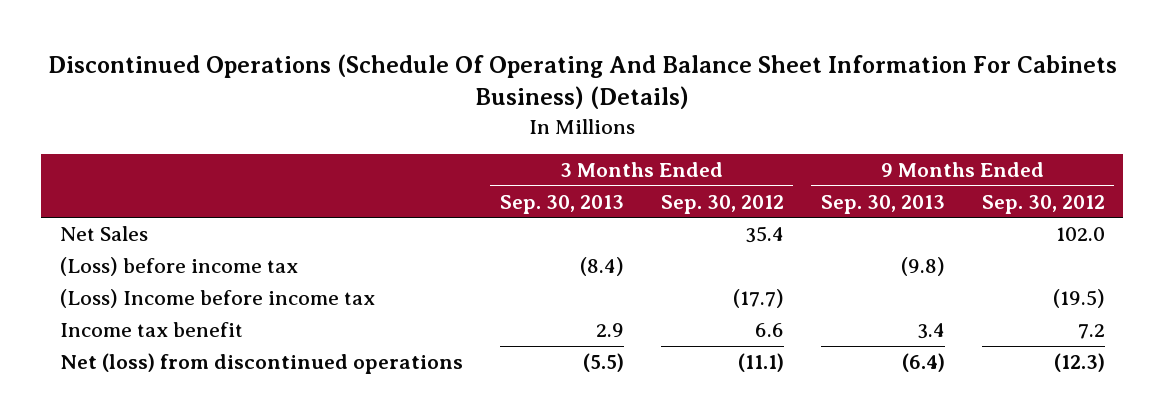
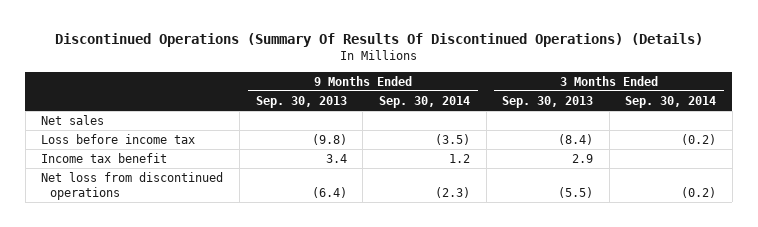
[48,54,1118,110] Discontinued Operations (Schedule Of Operating And Balance Sheet Information For Cabinets Business) (Details) -> [54,32,703,47] Discontinued Operations (Summary Of Results Of Discontinued Operations) (Details)
[660,194,784,214] Sep. 30, 2012 -> none
[981,194,1105,214] Sep. 30, 2012 -> none
none -> [378,95,470,108] Sep. 30, 2014
none -> [625,95,717,108] Sep. 30, 2014
[59,288,375,308] (Loss) Income before income tax -> none
[59,225,148,241] Net Sales -> [41,114,105,125] Net sales
[59,256,298,276] (Loss) before income tax -> [41,133,196,144] Loss before income tax
[59,352,463,374] Net (loss) from discontinued operations -> [41,171,224,200] Net loss from discontinued operations

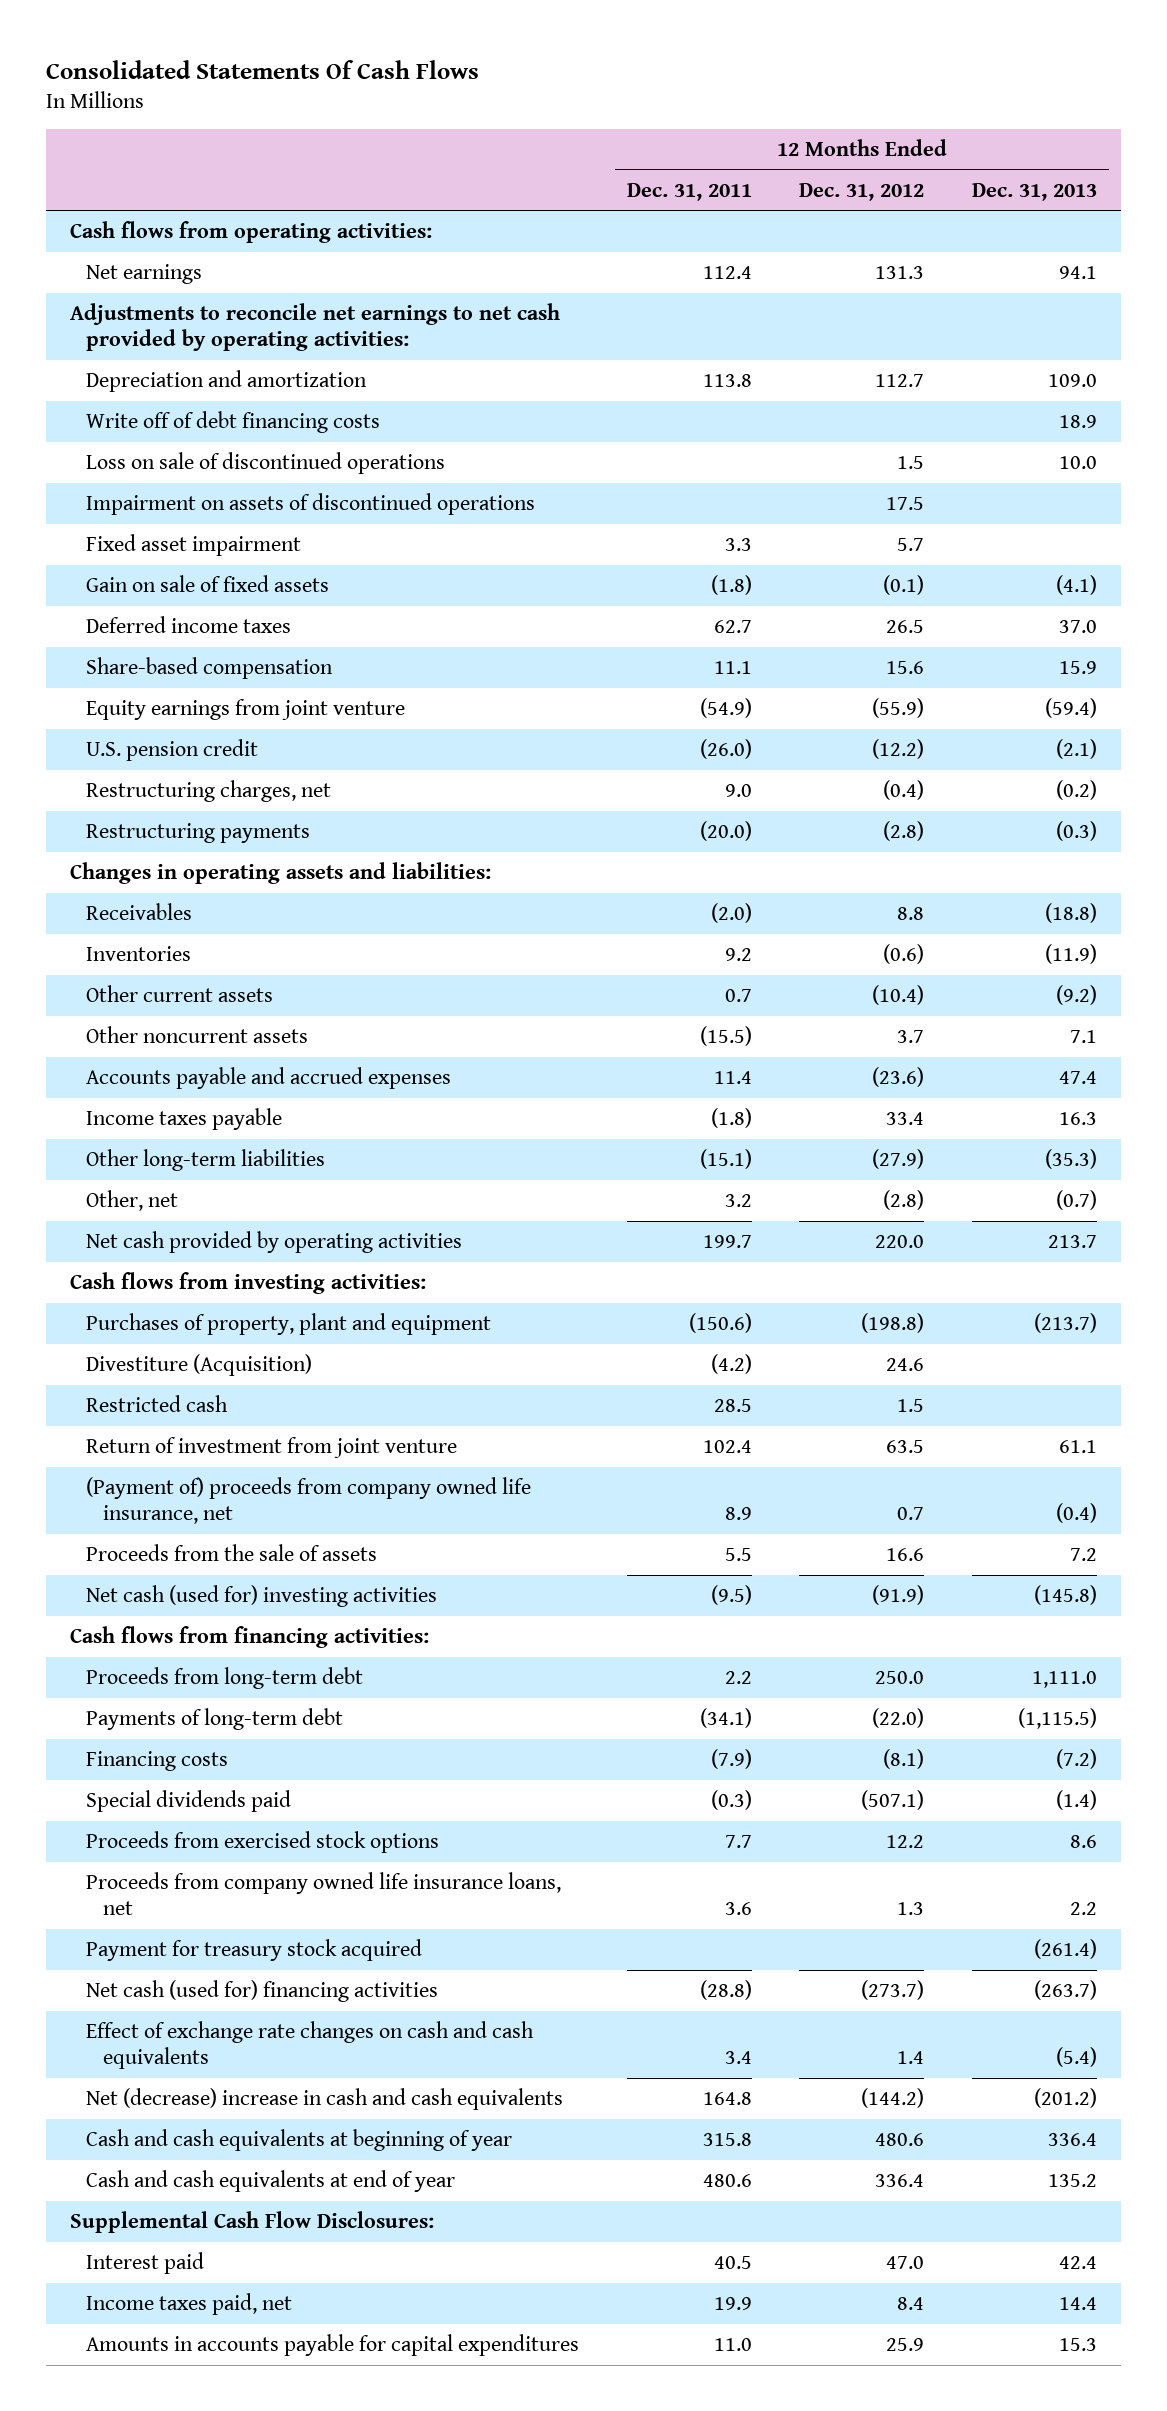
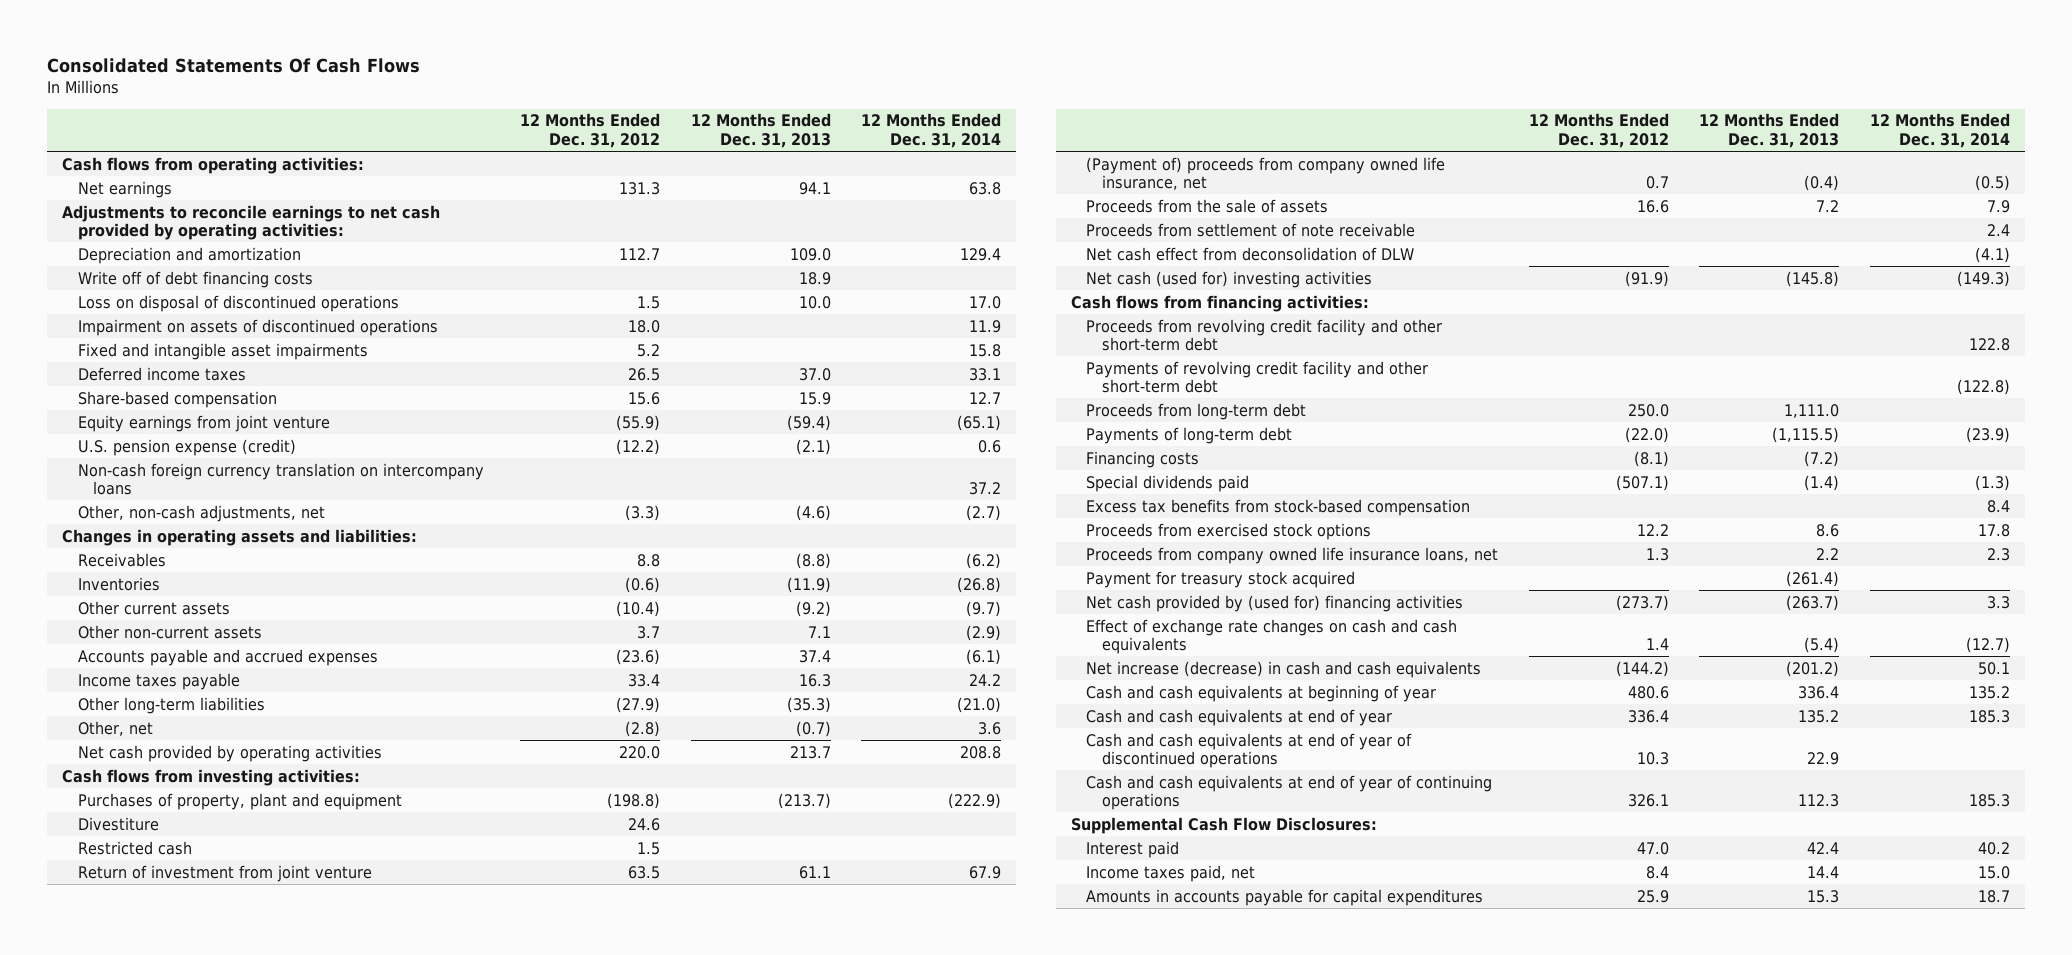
[626,182,752,201] Dec. 31, 2011 -> none
none -> [861,113,1002,148] 12 Months Ended Dec. 31, 2014
[69,302,560,352] Adjustments to reconcile net earnings to net cash provided by operating activities: -> [62,204,441,241] Adjustments to reconcile earnings to net cash provided by operating activities:
[86,574,330,592] Gain on sale of fixed assets -> none
[86,451,446,474] Loss on sale of discontinued operations -> [77,294,399,312] Loss on disposal of discontinued operations
[886,496,925,510] 17.5 -> [628,319,661,333] 18.0
[86,533,302,556] Fixed asset impairment -> [77,342,368,360] Fixed and intangible asset impairments
[897,537,925,551] 5.7 -> [637,343,661,357] 5.2
[86,779,332,802] Restructuring charges, net -> none
[86,822,311,843] Restructuring payments -> none
[86,738,259,761] U.S. pension credit -> [77,438,296,456] U.S. pension expense (credit)
none -> [77,462,484,496] Non-cash foreign currency translation on intercompany loans
none -> [77,504,325,522] Other, non-cash adjustments, net
[1044,902,1097,923] (18.8) -> [795,552,831,569] (8.8)
[86,1025,309,1043] Other noncurrent assets -> [77,624,262,639] Other non-current assets
[1058,1070,1097,1084] 47.4 -> [798,649,831,663] 37.4
[86,1353,313,1376] Divestiture (Acquisition) -> [77,816,159,831] Divestiture
none -> [1086,222,1416,237] Proceeds from settlement of note receivable
none -> [1086,246,1415,261] Net cash effect from deconsolidation of DLW
none -> [1086,318,1443,352] Proceeds from revolving credit facility and other short-term debt
none -> [1086,360,1429,394] Payments of revolving credit facility and other short-term debt
none -> [1086,498,1471,516] Excess tax benefits from stock-based compensation
[86,1979,439,2002] Net cash (used for) financing activities -> [1086,594,1464,612] Net cash provided by (used for) financing activities
[86,2087,564,2110] Net (decrease) increase in cash and cash equivalents -> [1086,660,1482,678] Net increase (decrease) in cash and cash equivalents
none -> [1086,732,1413,769] Cash and cash equivalents at end of year of discontinued operations
none -> [1086,774,1493,811] Cash and cash equivalents at end of year of continuing operations

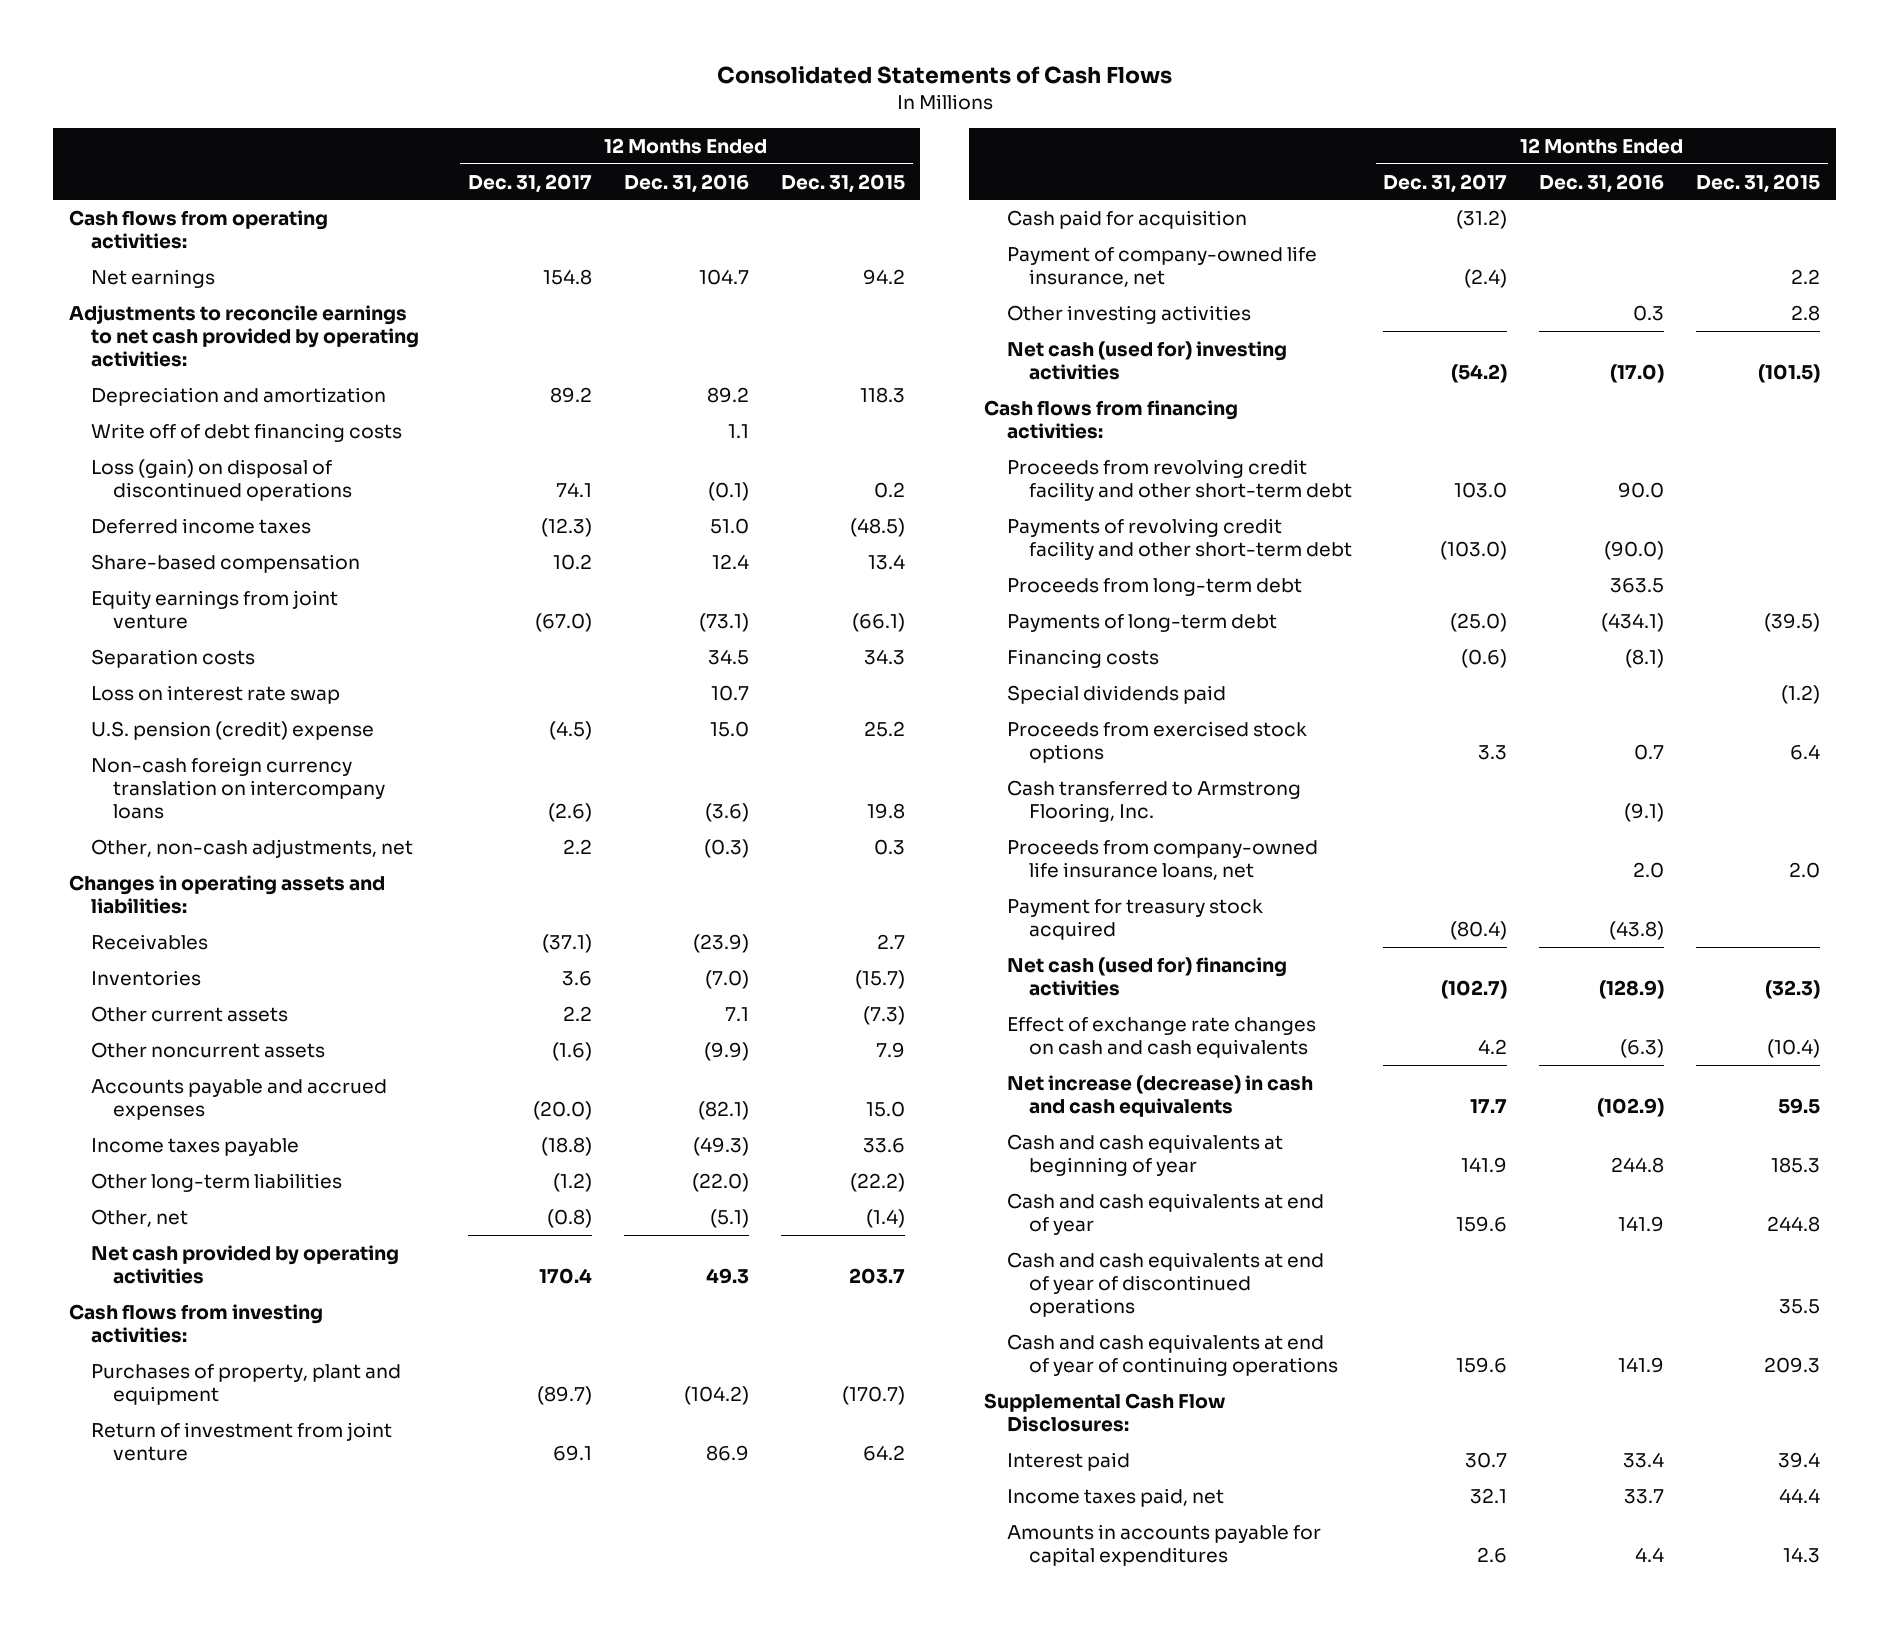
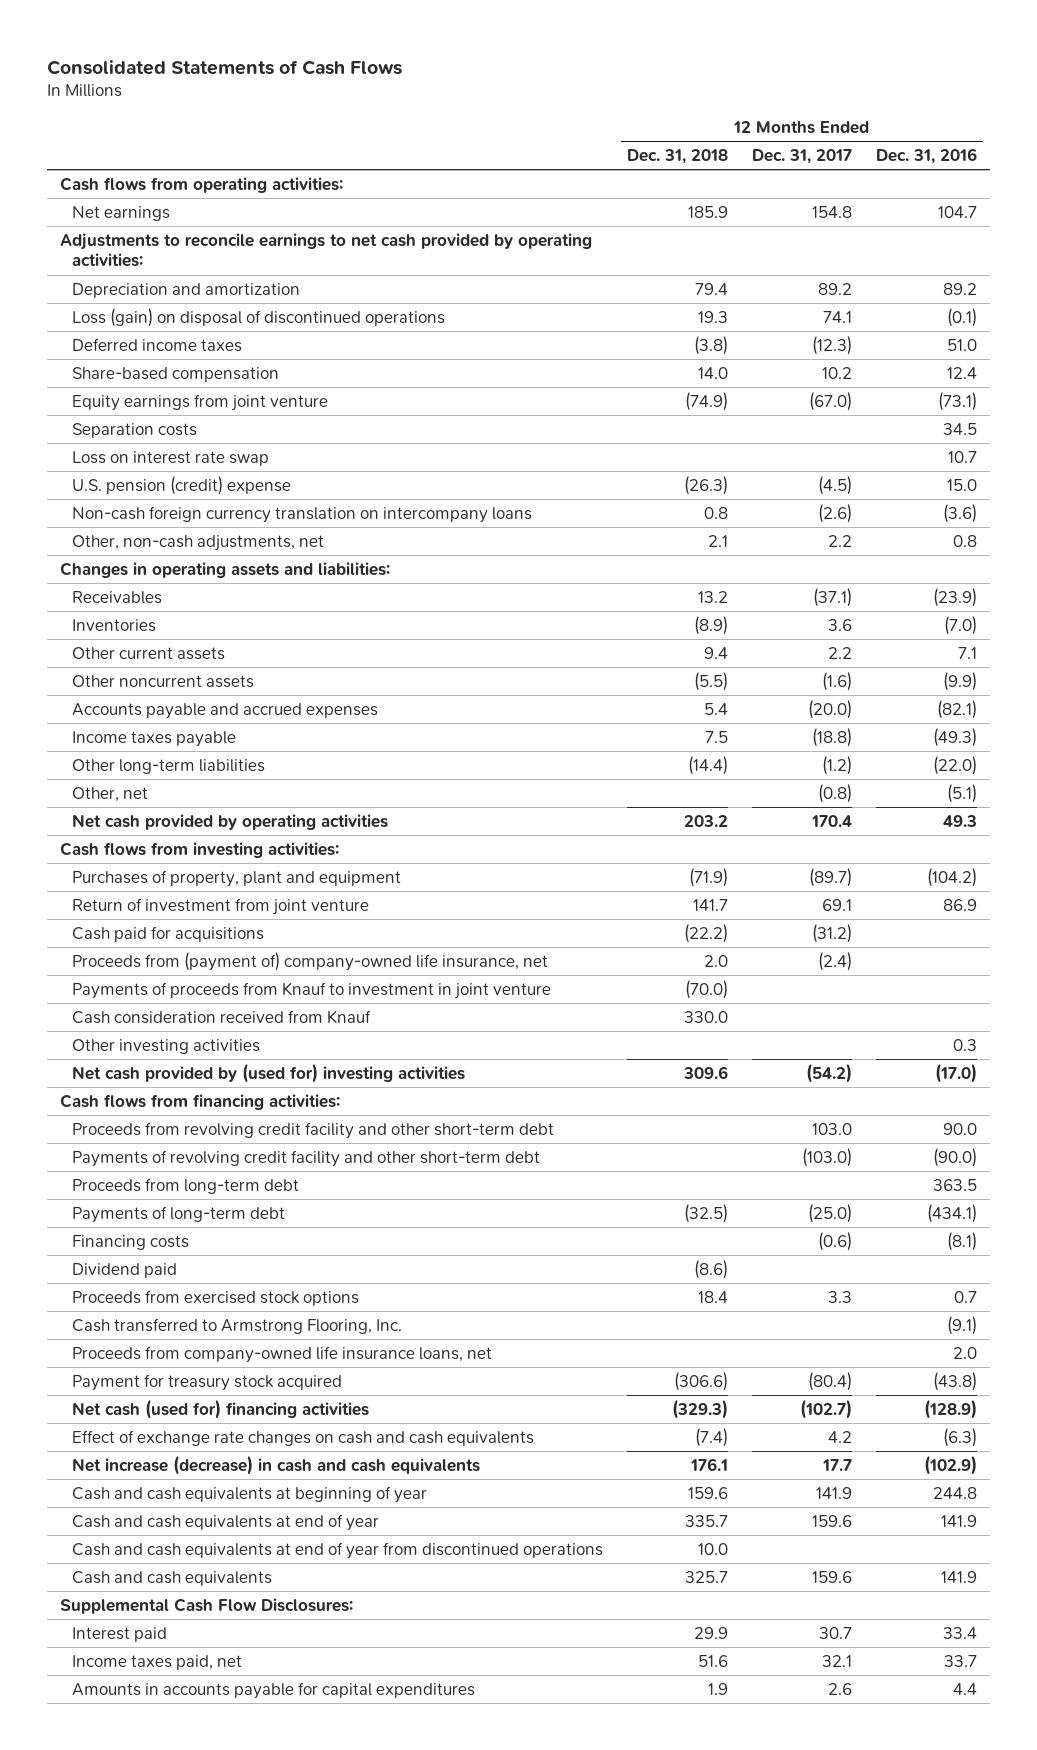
[780,173,905,193] Dec. 31, 2015 -> none
none -> [627,149,729,165] Dec. 31, 2018
[91,422,403,442] Write off of debt financing costs -> none
[703,838,749,858] (0.3) -> [953,534,978,547] 0.8
[1006,209,1247,229] Cash paid for acquisition -> [71,925,264,942] Cash paid for acquisitions
[1006,245,1317,288] Payment of company-owned life insurance, net -> [71,951,548,971] Proceeds from (payment of) company-owned life insurance, net
none -> [71,981,551,999] Payments of proceeds from Knauf to investment in joint venture
none -> [71,1009,371,1024] Cash consideration received from Knauf
[1006,340,1287,381] Net cash (used for) investing activities -> [71,1062,465,1083] Net cash provided by (used for) investing activities
[1006,684,1226,704] Special dividends paid -> [71,1262,177,1278] Dividend paid
[1006,1251,1324,1318] Cash and cash equivalents at end of year of discontinued operations -> [71,1541,603,1559] Cash and cash equivalents at end of year from discontinued operations
[1006,1333,1338,1377] Cash and cash equivalents at end of year of continuing operations -> [71,1570,272,1586] Cash and cash equivalents

